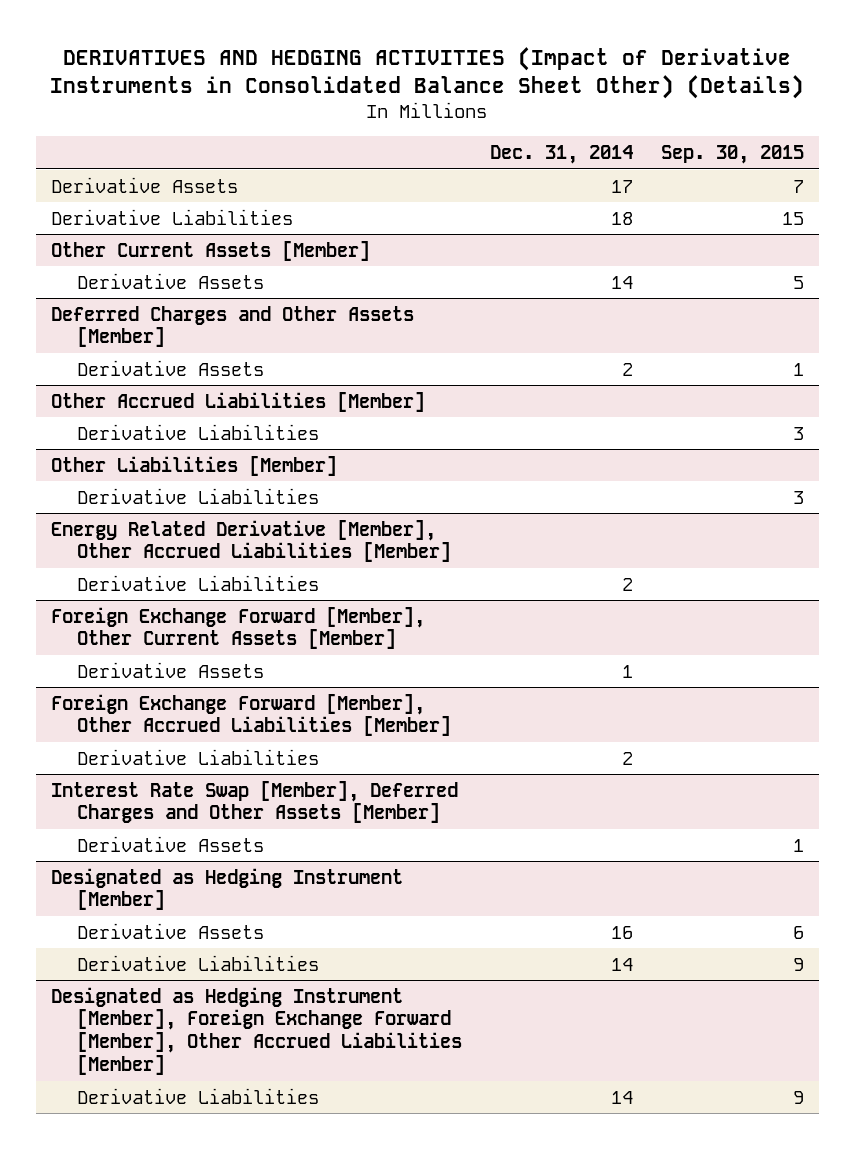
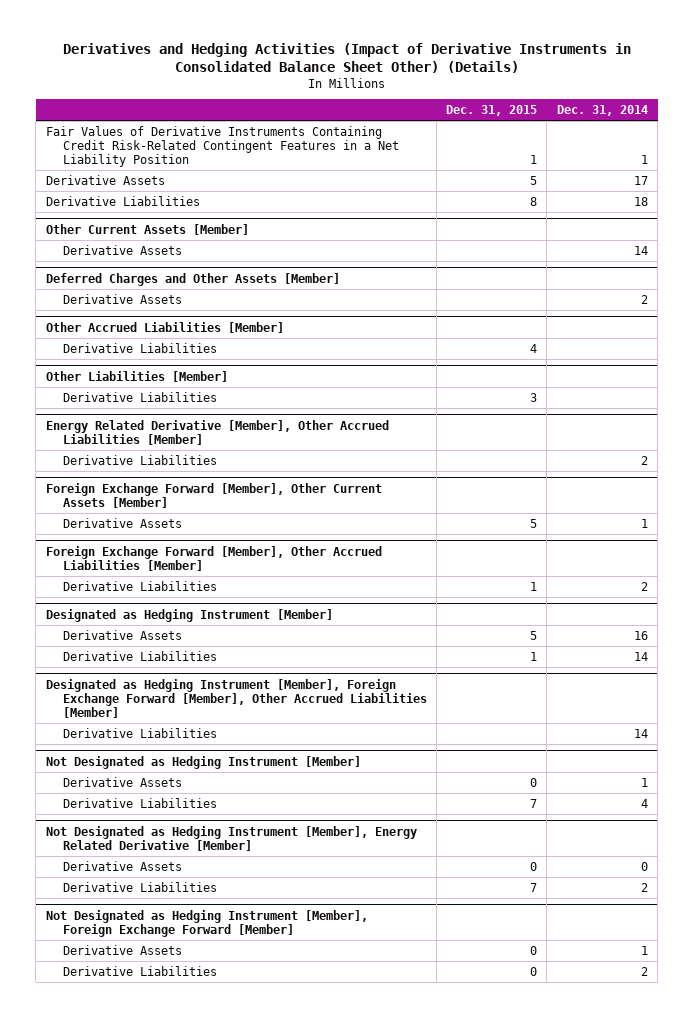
[50,46,805,100] DERIVATIVES AND HEDGING ACTIVITIES (Impact of Derivative Instruments in Consolidated Balance Sheet Other) (Details) -> [62,42,631,73] Derivatives and Hedging Activities (Impact of Derivative Instruments in Consolidated Balance Sheet Other) (Details)
[661,144,805,164] Sep. 30, 2015 -> none
none -> [446,104,538,116] Dec. 31, 2015
none -> [45,125,399,167] Fair Values of Derivative Instruments Containing Credit Risk-Related Contingent Features in a Net Liability Position
[50,780,458,824] Interest Rate Swap [Member], Deferred Charges and Other Assets [Member] -> none
[76,835,264,852] Derivative Assets -> none
none -> [45,755,361,769] Not Designated as Hedging Instrument [Member]
none -> [62,776,182,787] Derivative Assets
none -> [62,797,217,808] Derivative Liabilities
none -> [45,825,417,851] Not Designated as Hedging Instrument [Member], Energy Related Derivative [Member]
none -> [62,860,182,871] Derivative Assets
none -> [62,881,217,892] Derivative Liabilities
none -> [45,909,368,937] Not Designated as Hedging Instrument [Member], Foreign Exchange Forward [Member]
none -> [62,944,182,955] Derivative Assets
none -> [62,965,217,976] Derivative Liabilities

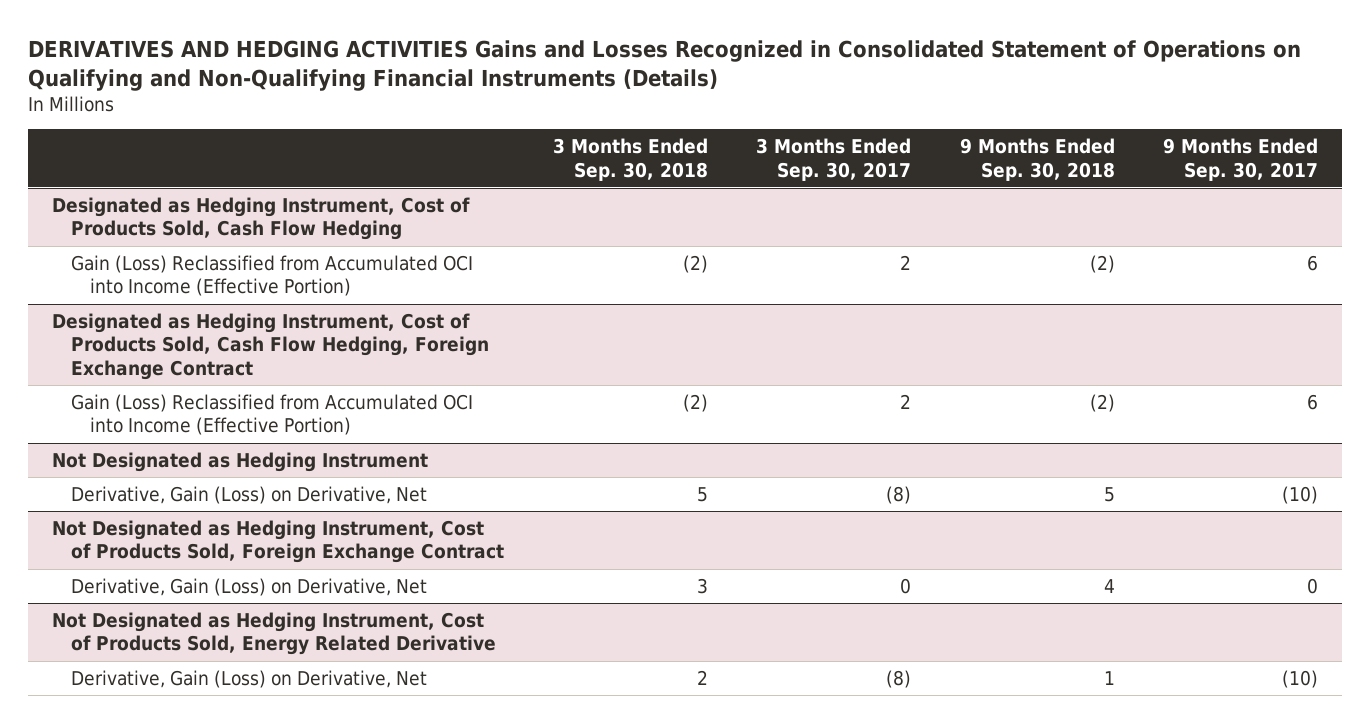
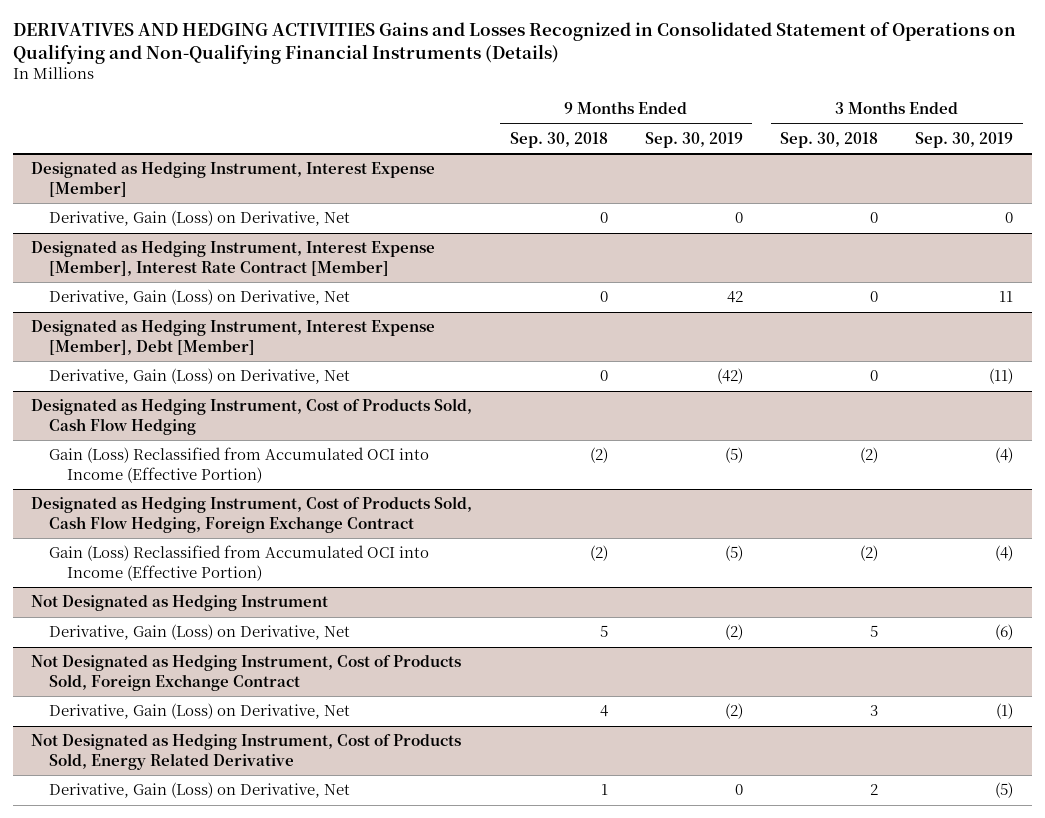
[756,138,912,181] 3 Months Ended Sep. 30, 2017 -> none
[1163,138,1319,181] 9 Months Ended Sep. 30, 2017 -> none
none -> [644,131,743,148] Sep. 30, 2019
none -> [915,131,1014,148] Sep. 30, 2019
none -> [31,162,436,197] Designated as Hedging Instrument, Interest Expense [Member]
none -> [48,210,350,227] Derivative, Gain (Loss) on Derivative, Net
none -> [31,241,436,276] Designated as Hedging Instrument, Interest Expense [Member], Interest Rate Contract [Member]
none -> [48,289,350,306] Derivative, Gain (Loss) on Derivative, Net
none -> [31,320,436,355] Designated as Hedging Instrument, Interest Expense [Member], Debt [Member]
none -> [48,368,350,385] Derivative, Gain (Loss) on Derivative, Net

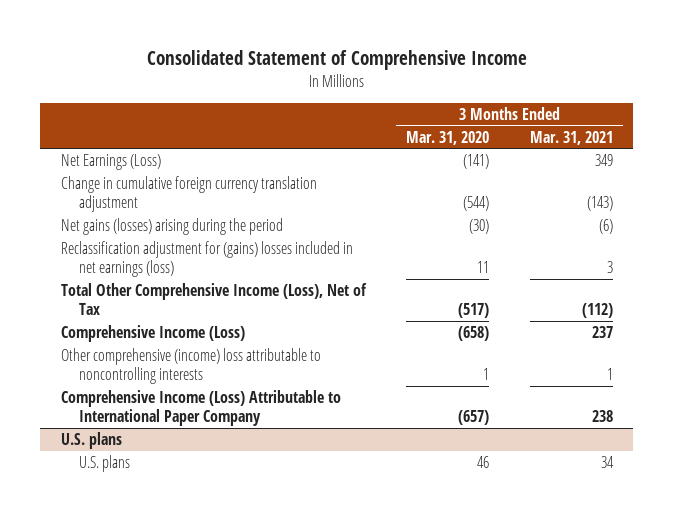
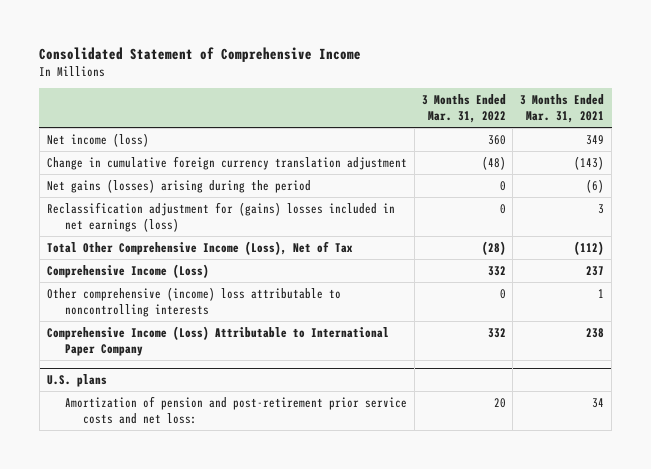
[406,130,490,145] Mar. 31, 2020 -> none
none -> [421,93,506,124] 3 Months Ended Mar. 31, 2022
[60,154,161,171] Net Earnings (Loss) -> [46,132,149,147] Net income (loss)
[79,455,131,473] U.S. plans -> [64,395,407,424] Amortization of pension and post-retirement prior service costs and net loss:

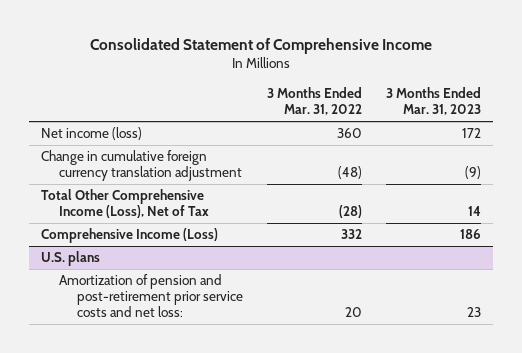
[520,93,605,124] 3 Months Ended Mar. 31, 2021 -> none
none -> [385,87,481,116] 3 Months Ended Mar. 31, 2023
[46,178,311,193] Net gains (losses) arising during the period -> none
[46,201,395,232] Reclassification adjustment for (gains) losses included in net earnings (loss) -> none
[46,286,341,317] Other comprehensive (income) loss attributable to noncontrolling interests -> none
[46,325,389,356] Comprehensive Income (Loss) Attributable to International Paper Company -> none

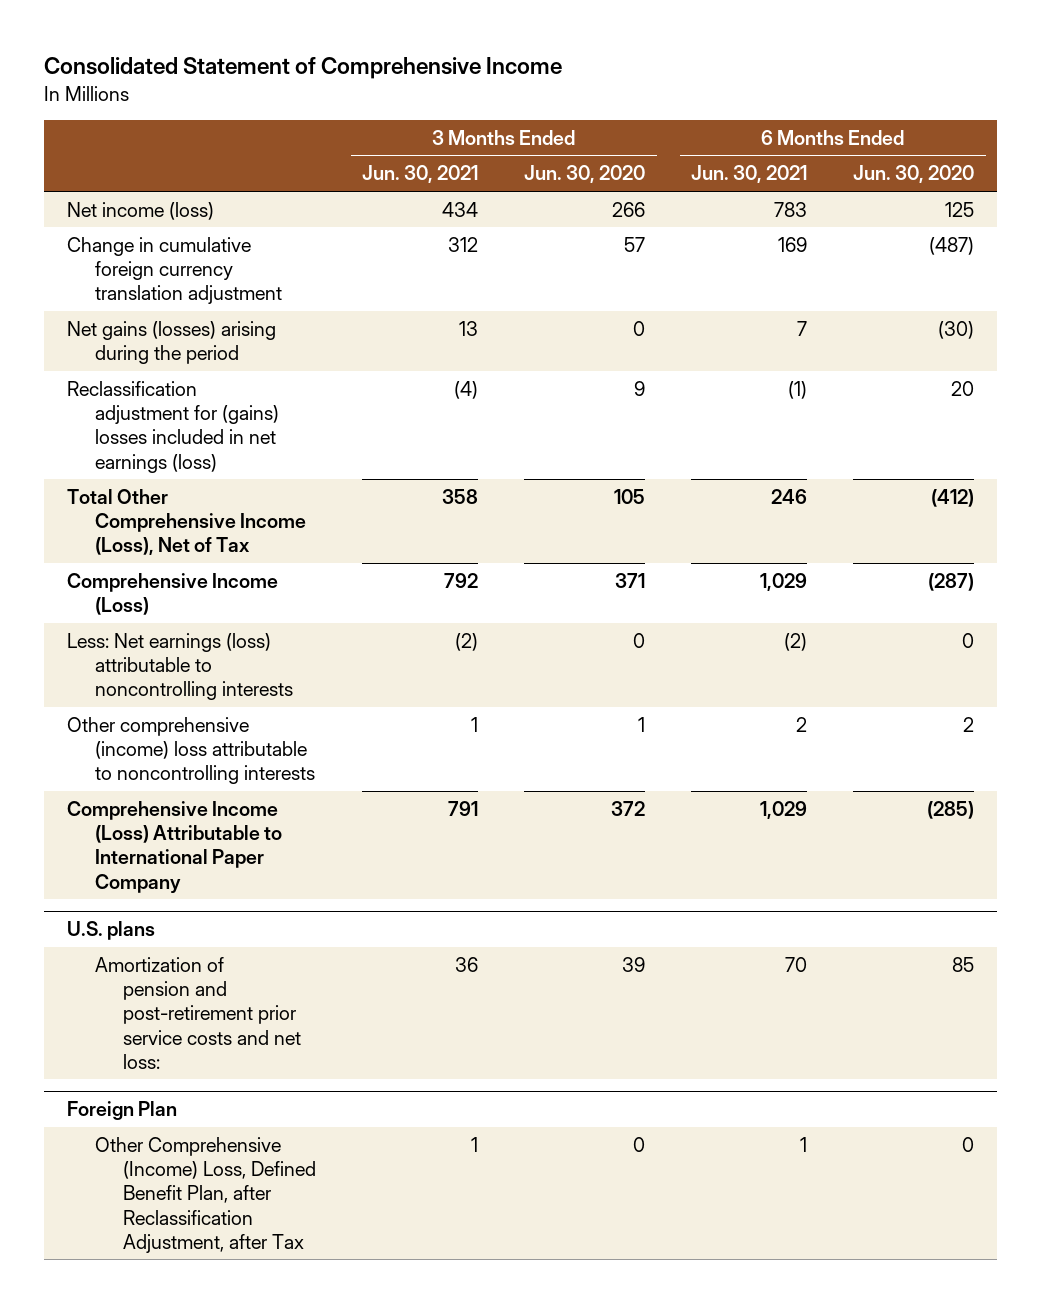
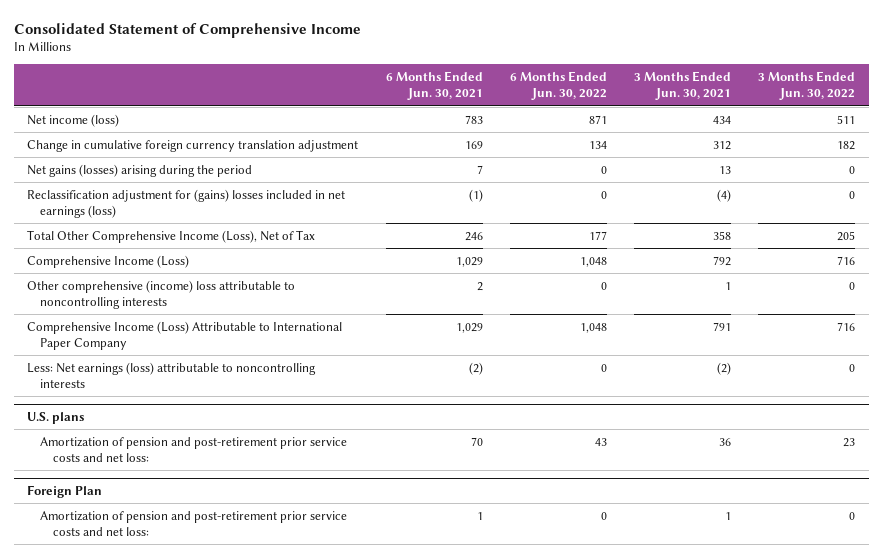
[524,165,646,184] Jun. 30, 2020 -> none
[853,165,975,184] Jun. 30, 2020 -> none
none -> [509,71,607,101] 6 Months Ended Jun. 30, 2022
none -> [758,71,856,101] 3 Months Ended Jun. 30, 2022
[67,632,293,701] Less: Net earnings (loss) attributable to noncontrolling interests -> [27,361,317,388] Less: Net earnings (loss) attributable to noncontrolling interests
[94,1136,316,1253] Other Comprehensive (Income) Loss, Defined Benefit Plan, after Reclassification Adjustment, after Tax -> none
none -> [40,510,348,536] Amortization of pension and post-retirement prior service costs and net loss:

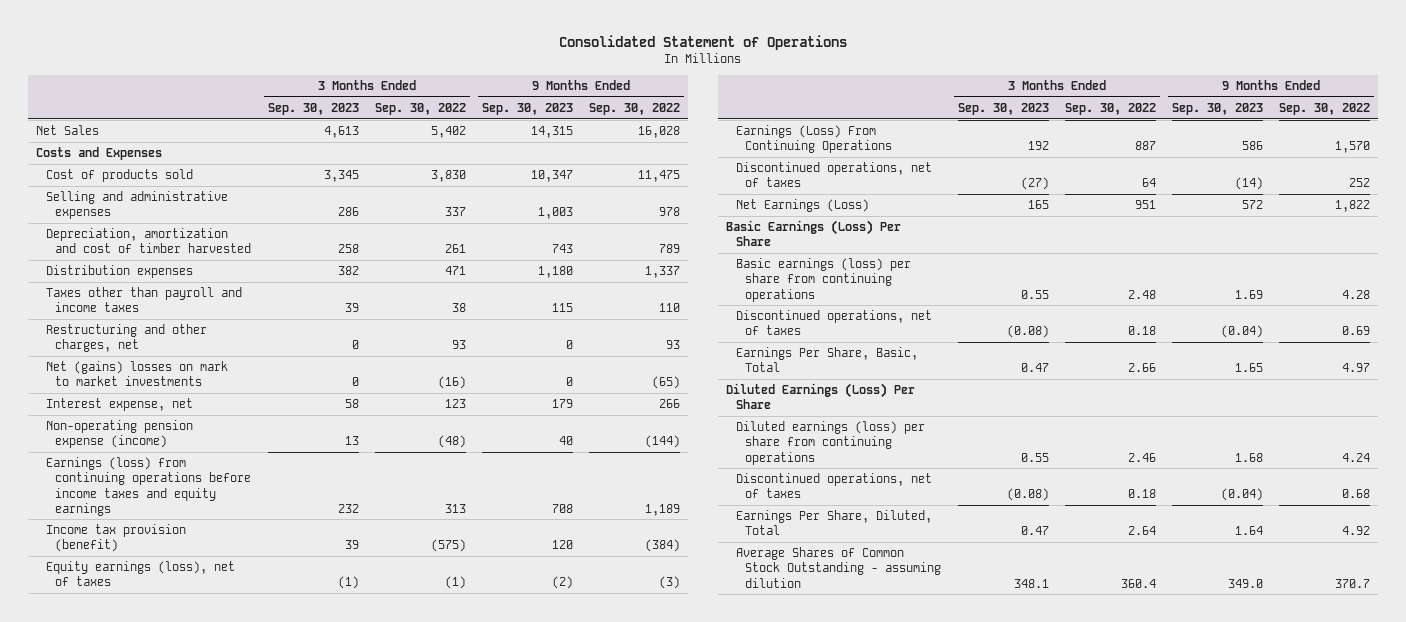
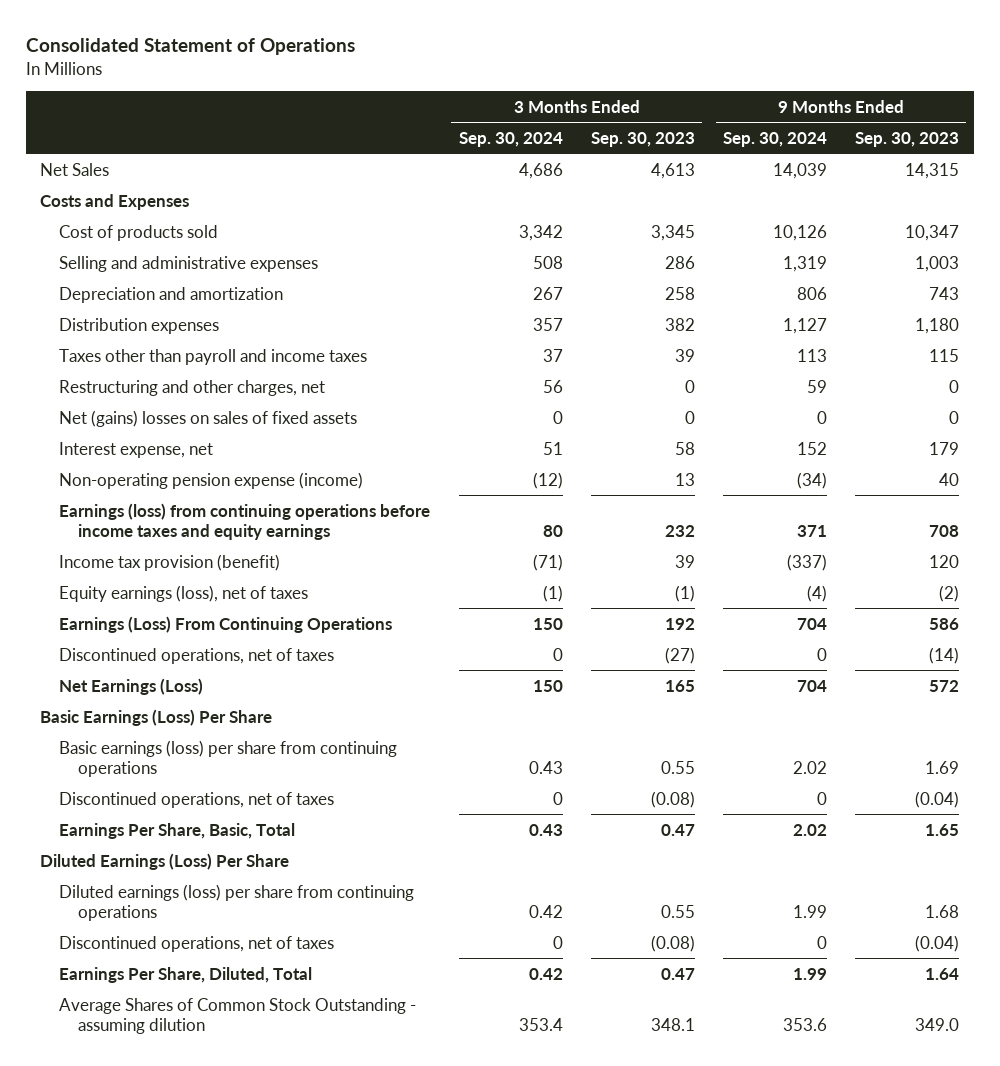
[374,103,466,116] Sep. 30, 2022 -> none
[589,103,681,116] Sep. 30, 2022 -> none
none -> [458,131,563,147] Sep. 30, 2024
none -> [723,131,828,147] Sep. 30, 2024
[45,228,252,254] Depreciation, amortization and cost of timber harvested -> [59,286,284,303] Depreciation and amortization
[45,361,228,387] Net (gains) losses on mark to market investments -> none
none -> [59,409,358,427] Net (gains) losses on sales of fixed assets

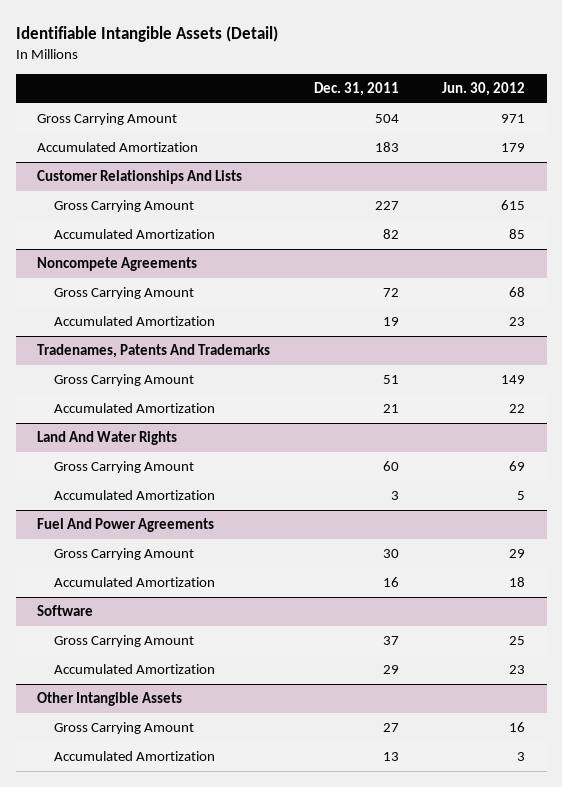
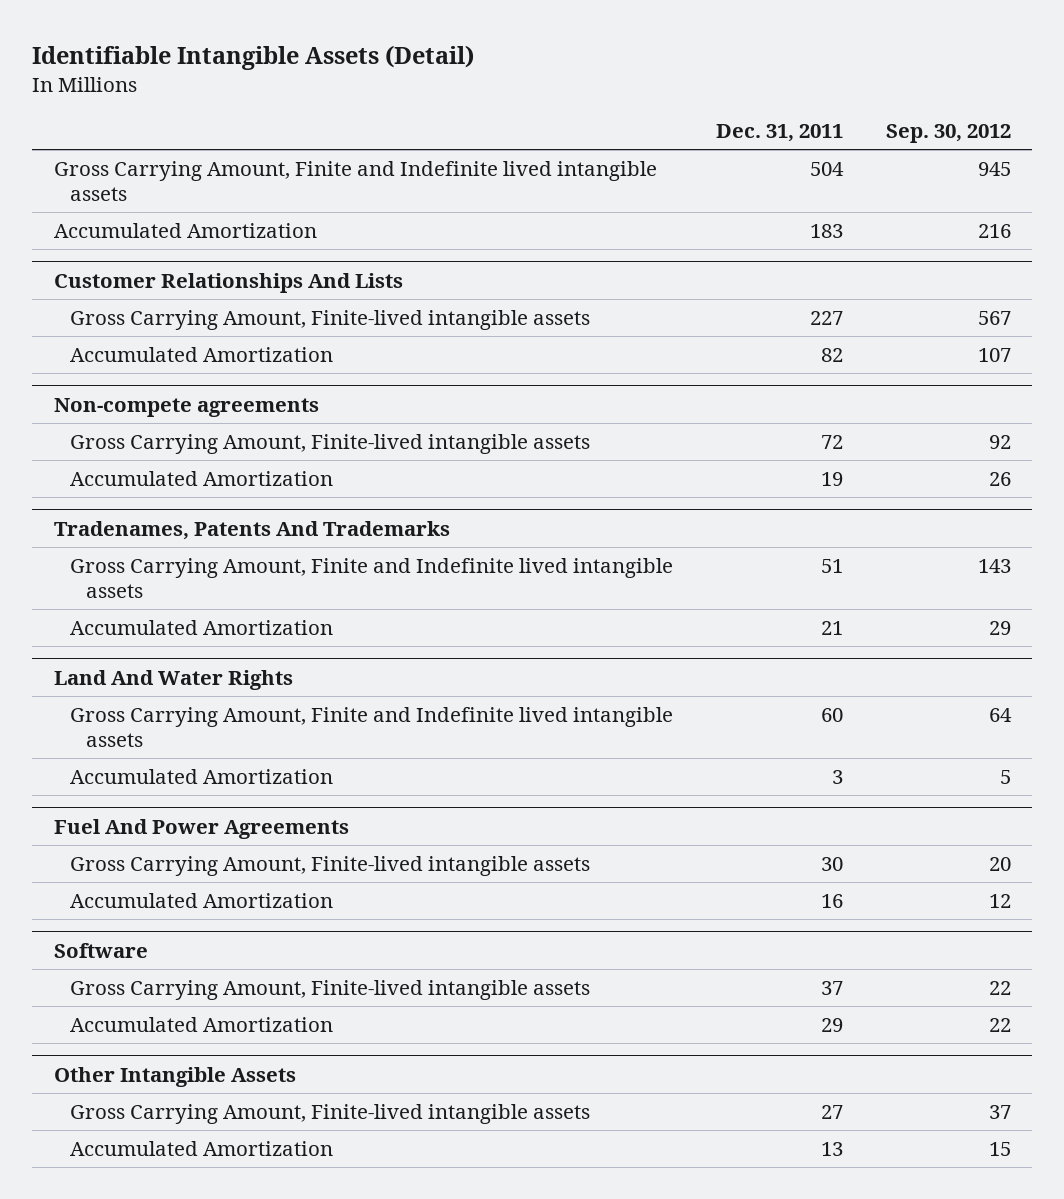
[441,82,525,97] Jun. 30, 2012 -> none
none -> [885,124,1011,144] Sep. 30, 2012
[37,113,178,126] Gross Carrying Amount -> [53,160,657,202] Gross Carrying Amount, Finite and Indefinite lived intangible assets
[53,200,194,213] Gross Carrying Amount -> [69,309,590,330] Gross Carrying Amount, Finite-lived intangible assets
[37,257,198,272] Noncompete Agreements -> none
none -> [53,397,319,417] Non-compete agreements
[53,287,194,300] Gross Carrying Amount -> [69,433,590,454] Gross Carrying Amount, Finite-lived intangible assets
[53,374,194,387] Gross Carrying Amount -> [69,557,673,599] Gross Carrying Amount, Finite and Indefinite lived intangible assets
[53,461,194,474] Gross Carrying Amount -> [69,706,673,748] Gross Carrying Amount, Finite and Indefinite lived intangible assets
[53,548,194,561] Gross Carrying Amount -> [69,855,590,876] Gross Carrying Amount, Finite-lived intangible assets
[53,635,194,648] Gross Carrying Amount -> [69,979,590,1000] Gross Carrying Amount, Finite-lived intangible assets
[53,722,194,735] Gross Carrying Amount -> [69,1103,590,1124] Gross Carrying Amount, Finite-lived intangible assets

